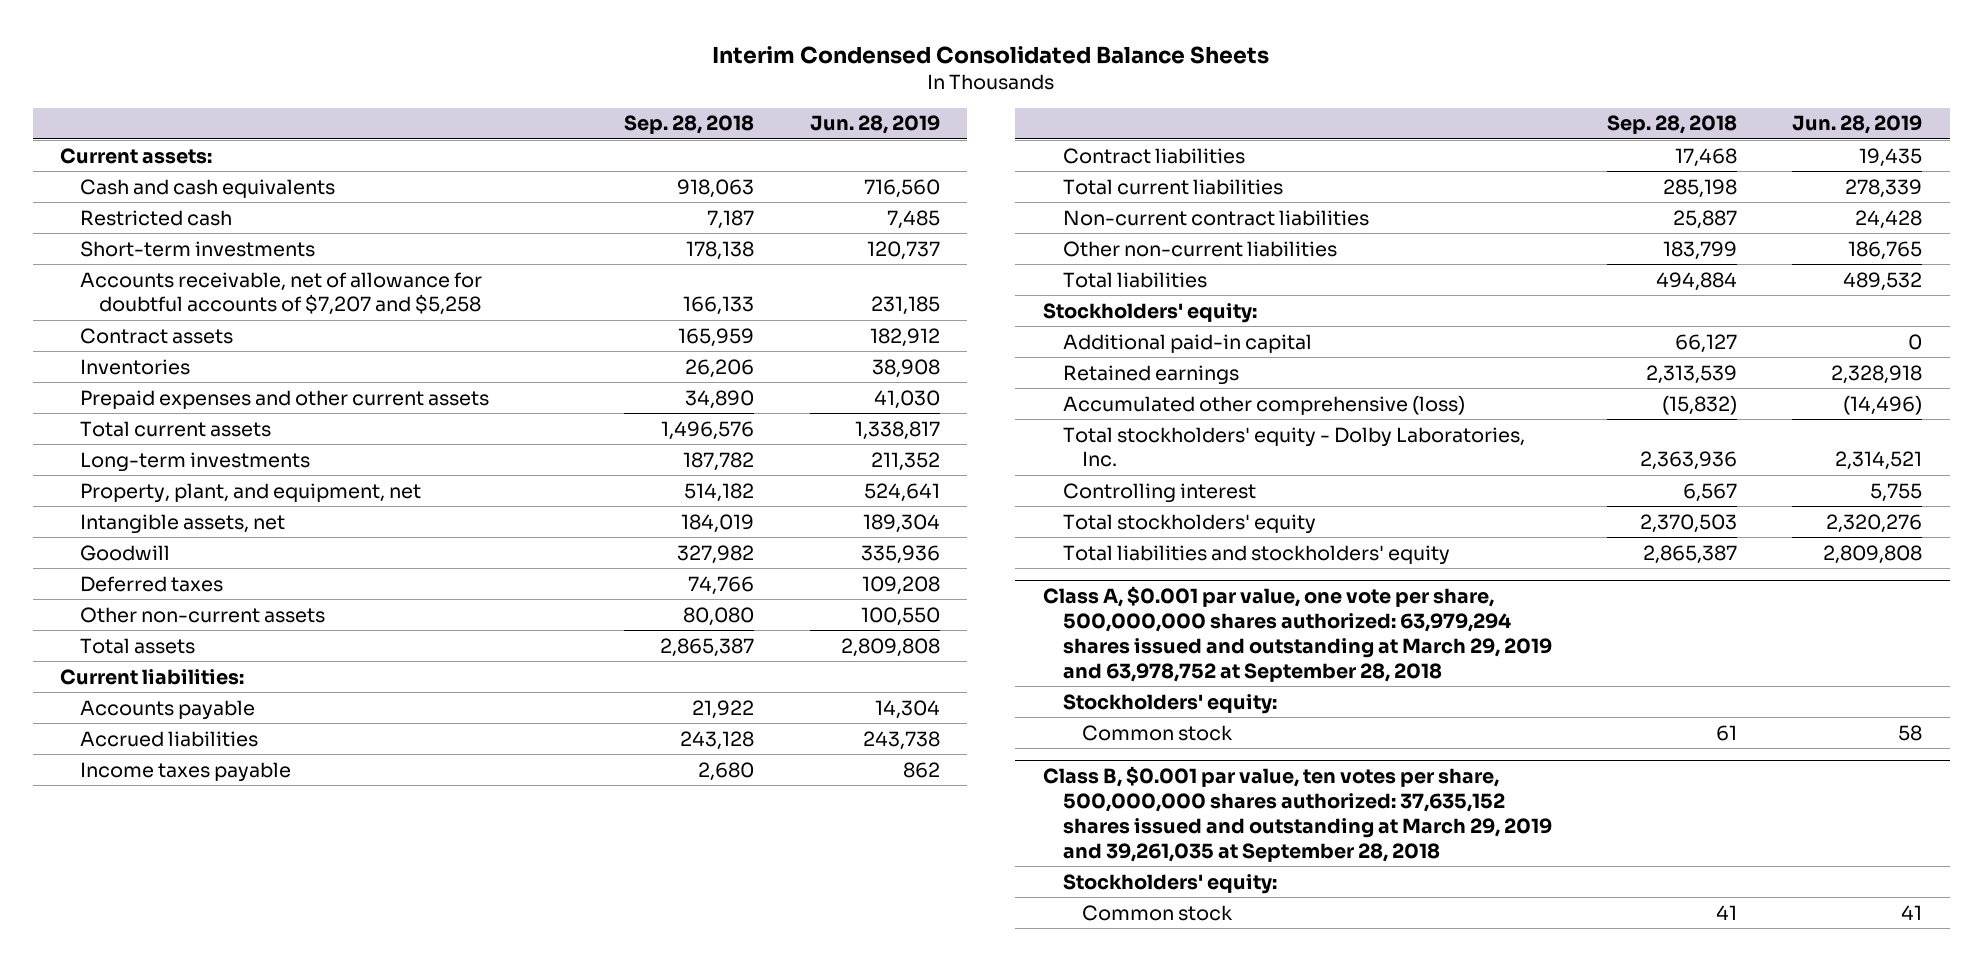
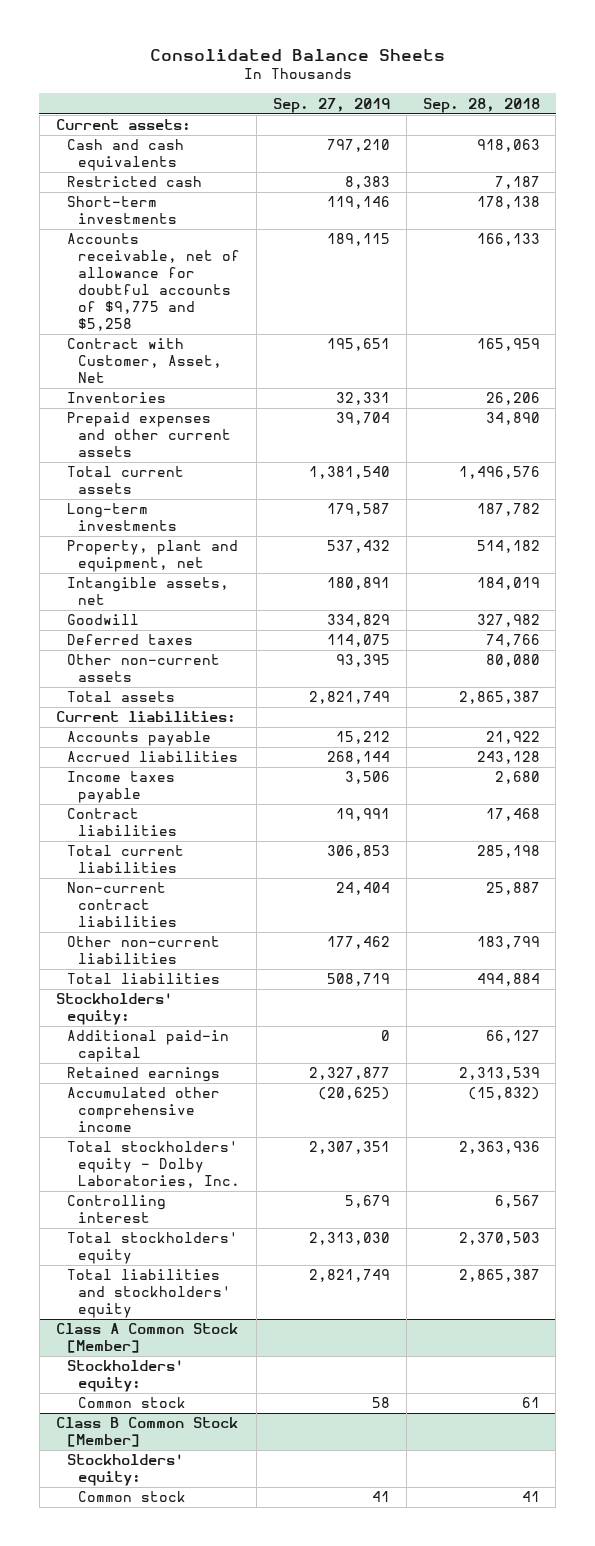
[712,45,1270,64] Interim Condensed Consolidated Balance Sheets -> [149,48,445,61] Consolidated Balance Sheets
[809,115,940,135] Jun. 28, 2019 -> none
none -> [272,97,390,113] Sep. 27, 2019
[79,271,482,316] Accounts receivable, net of allowance for doubtful accounts of $7,207 and $5,258 -> [66,233,240,331] Accounts receivable, net of allowance for doubtful accounts of $9,775 and $5,258
[79,327,233,344] Contract assets -> [66,338,222,384] Contract with Customer, Asset, Net
[79,482,421,503] Property, plant, and equipment, net -> [66,540,238,573] Property, plant and equipment, net
[1062,394,1465,415] Accumulated other comprehensive (loss) -> [66,1087,220,1133] Accumulated other comprehensive income
[1043,585,1552,682] Class A, $0.001 par value, one vote per share, 500,000,000 shares authorized: 63,979,294 shares issued and outstanding at March 29, 2019 and 63,978,752 at September 28, 2018 -> [55,1323,238,1354] Class A Common Stock [Member]
[1043,765,1552,862] Class B, $0.001 par value, ten votes per share, 500,000,000 shares authorized: 37,635,152 shares issued and outstanding at March 29, 2019 and 39,261,035 at September 28, 2018 -> [55,1417,238,1448] Class B Common Stock [Member]

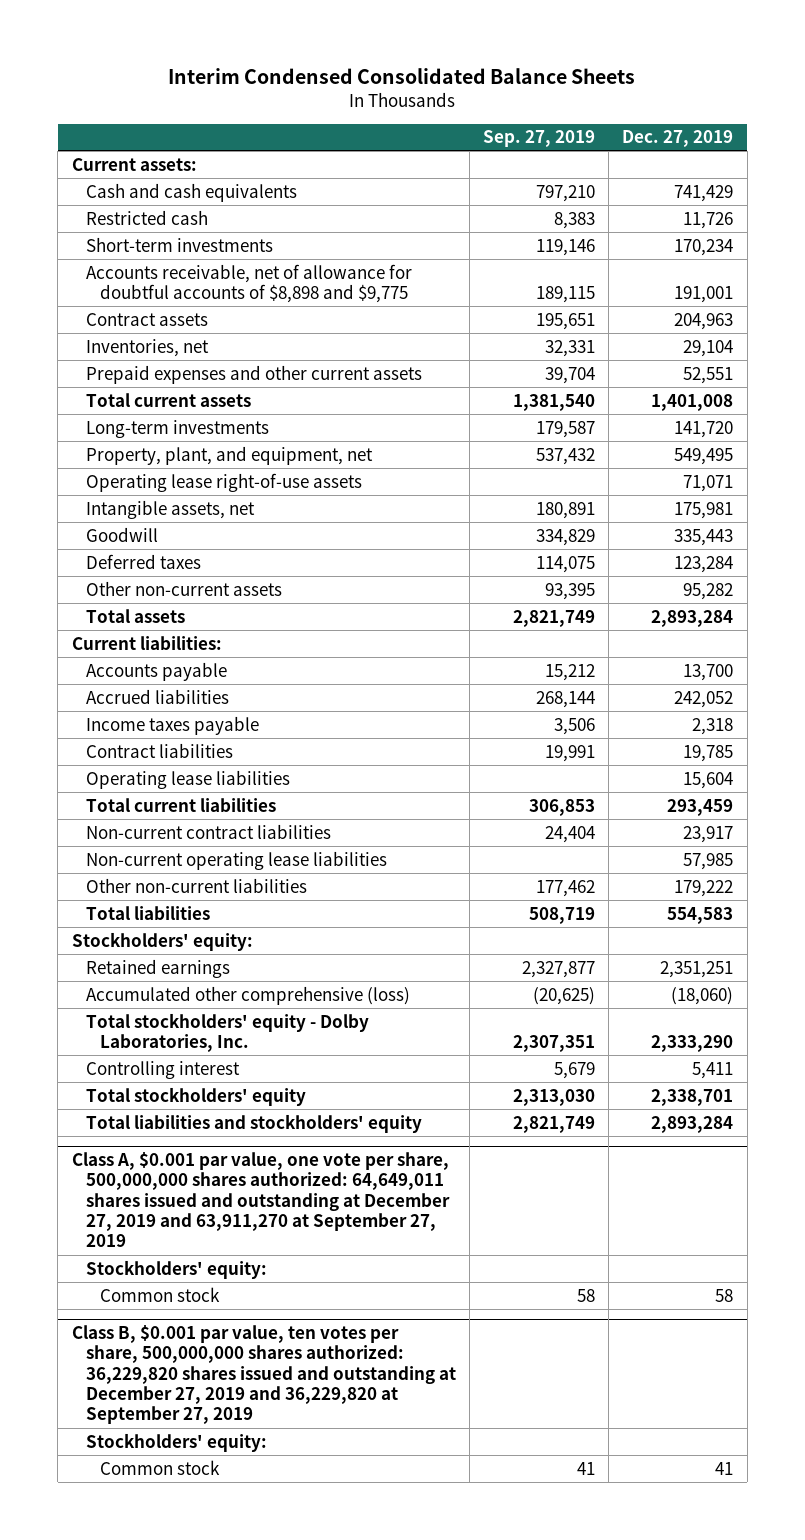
[149,48,445,61] Consolidated Balance Sheets -> [168,68,636,85] Interim Condensed Consolidated Balance Sheets
[422,97,540,113] Sep. 28, 2018 -> none
none -> [622,130,734,148] Dec. 27, 2019
[66,233,240,331] Accounts receivable, net of allowance for doubtful accounts of $9,775 and $5,258 -> [85,263,412,303] Accounts receivable, net of allowance for doubtful accounts of $8,898 and $9,775
[66,338,222,384] Contract with Customer, Asset, Net -> [85,312,208,326] Contract assets
[66,392,166,404] Inventories -> [85,338,209,357] Inventories, net
[66,540,238,573] Property, plant and equipment, net -> [85,445,373,465] Property, plant, and equipment, net
none -> [85,472,362,492] Operating lease right-of-use assets
none -> [85,769,290,789] Operating lease liabilities
none -> [85,850,387,870] Non-current operating lease liabilities
[66,1030,229,1063] Additional paid-in capital -> none
[66,1087,220,1133] Accumulated other comprehensive income -> [85,985,410,1005] Accumulated other comprehensive (loss)
[55,1323,238,1354] Class A Common Stock [Member] -> [71,1151,450,1248] Class A, $0.001 par value, one vote per share, 500,000,000 shares authorized: 64,649,011 shares issued and outstanding at December 27, 2019 and 63,911,270 at September 27, 2019
[55,1417,238,1448] Class B Common Stock [Member] -> [71,1324,456,1425] Class B, $0.001 par value, ten votes per share, 500,000,000 shares authorized: 36,229,820 shares issued and outstanding at December 27, 2019 and 36,229,820 at September 27, 2019

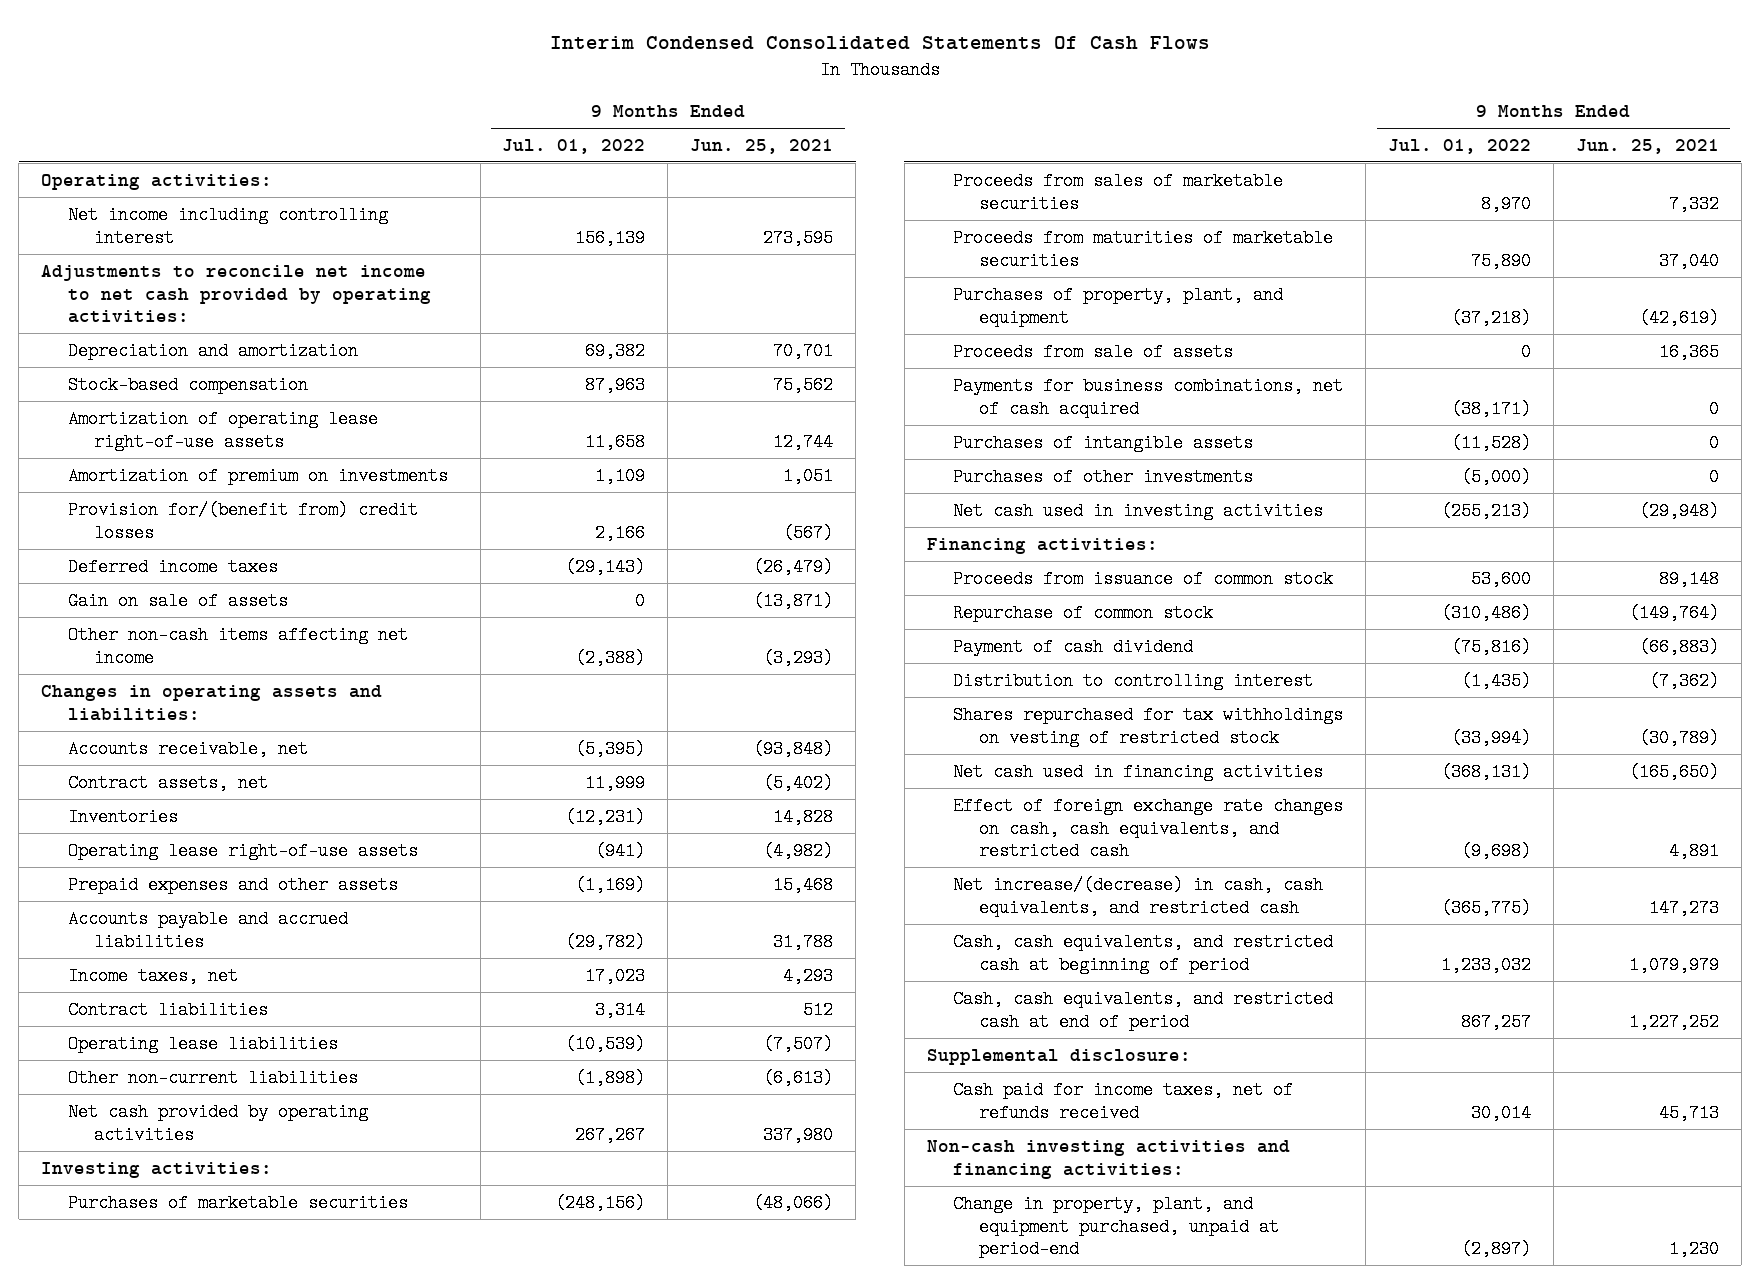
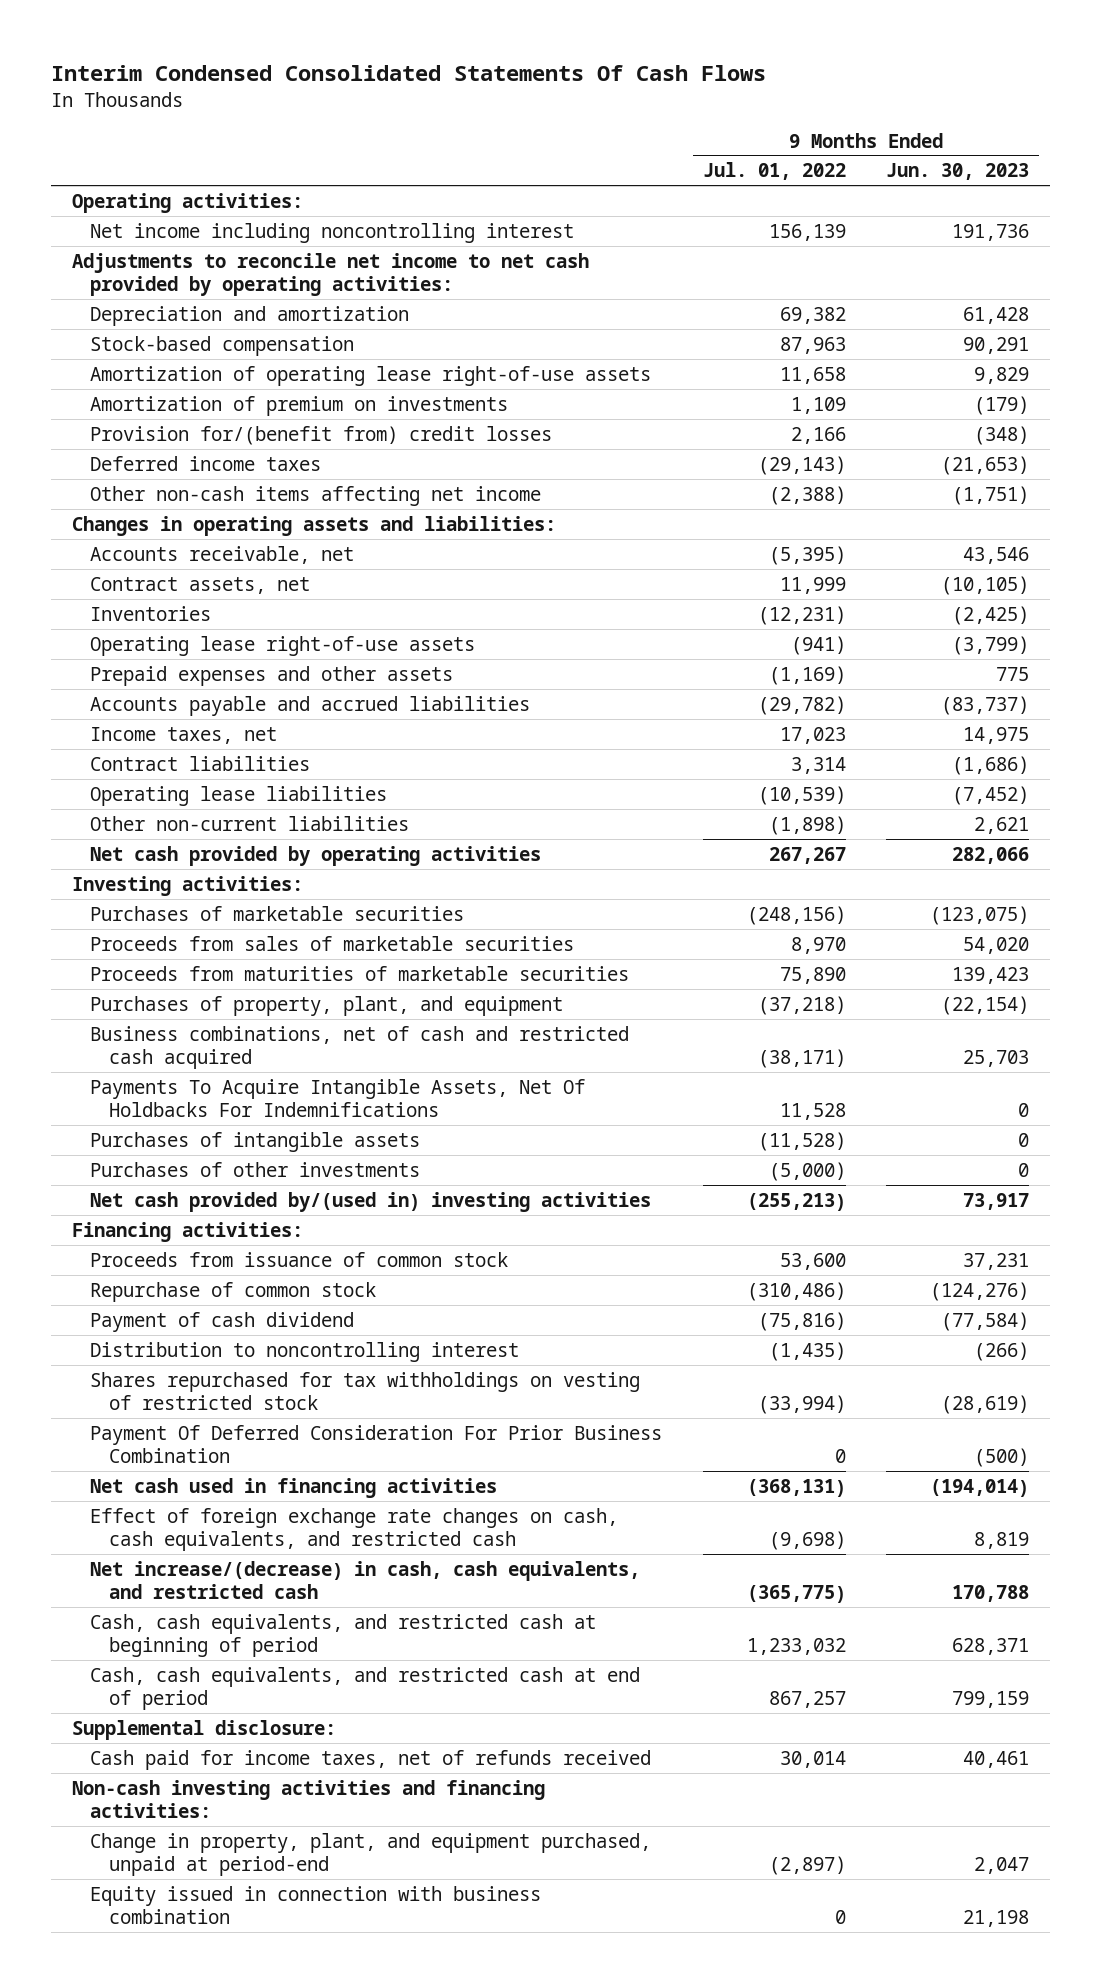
[690,138,834,154] Jun. 25, 2021 -> none
none -> [886,163,1030,181] Jun. 30, 2023
[67,205,388,247] Net income including controlling interest -> [90,222,575,243] Net income including noncontrolling interest
[67,591,288,610] Gain on sale of assets -> none
[952,342,1233,361] Proceeds from sale of assets -> none
[952,376,1343,418] Payments for business combinations, net of cash acquired -> [90,1025,630,1069] Business combinations, net of cash and restricted cash acquired
none -> [90,1078,586,1117] Payments To Acquire Intangible Assets, Net Of Holdbacks For Indemnifications
[952,501,1323,520] Net cash used in investing activities -> [90,1191,652,1212] Net cash provided by/(used in) investing activities
[952,671,1313,690] Distribution to controlling interest -> [90,1341,520,1362] Distribution to noncontrolling interest
none -> [90,1424,663,1463] Payment Of Deferred Consideration For Prior Business Combination
none -> [90,1885,542,1924] Equity issued in connection with business combination

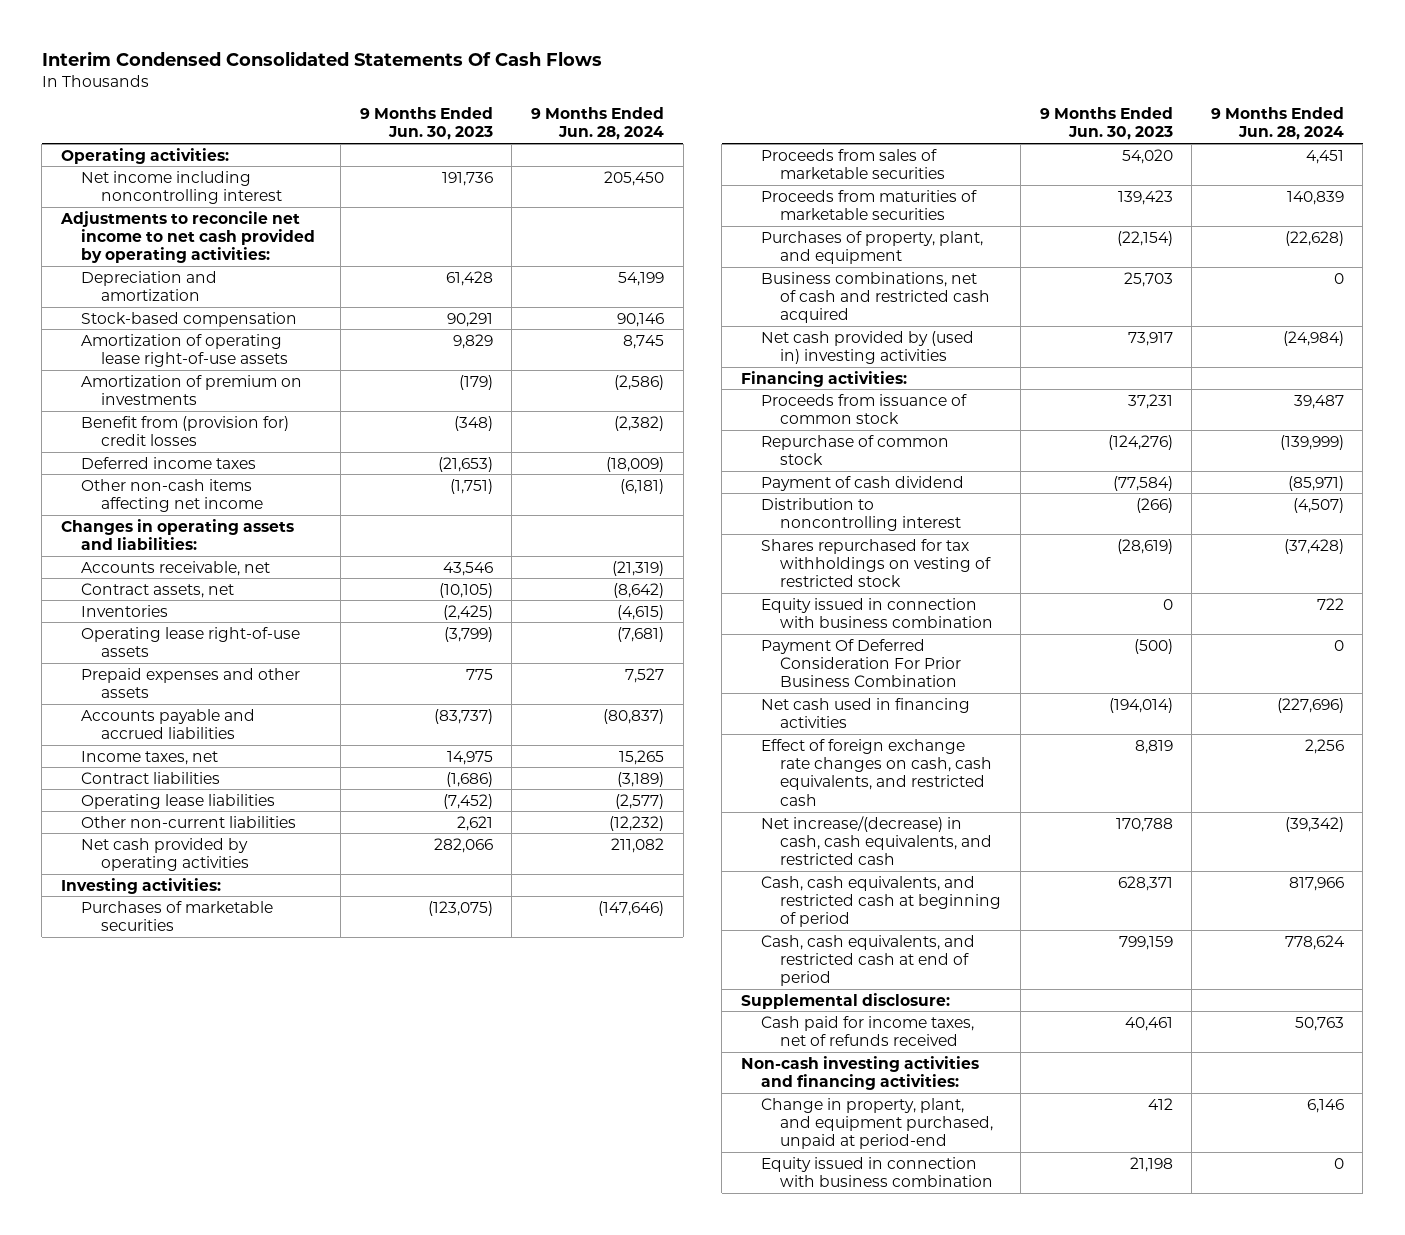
[702,162,846,181] Jul. 01, 2022 -> none
none -> [530,107,664,141] 9 Months Ended Jun. 28, 2024
[90,425,553,445] Provision for/(benefit from) credit losses -> [80,415,289,447] Benefit from (provision for) credit losses
[90,1078,586,1117] Payments To Acquire Intangible Assets, Net Of Holdbacks For Indemnifications -> none
[90,1131,421,1152] Purchases of intangible assets -> none
[90,1161,421,1177] Purchases of other investments -> none
[90,1191,652,1212] Net cash provided by/(used in) investing activities -> [760,330,974,365] Net cash provided by (used in) investing activities
none -> [760,597,994,629] Equity issued in connection with business combination
[974,1856,1030,1874] 2,047 -> [1147,1097,1173,1110] 412

